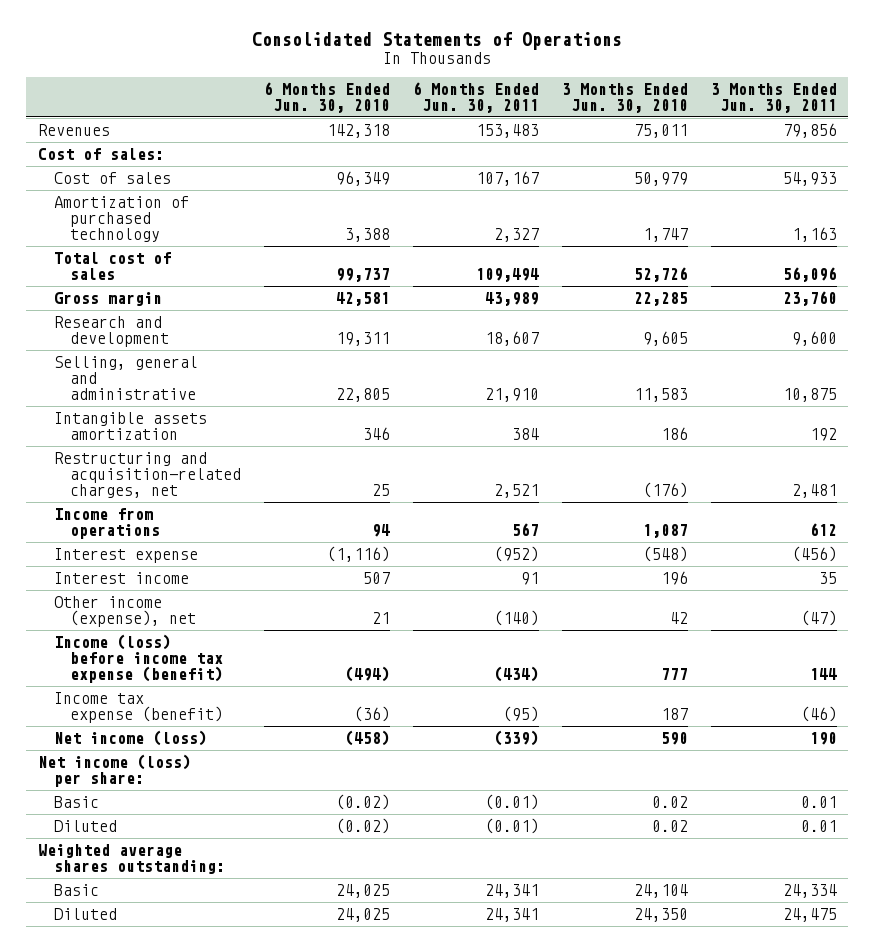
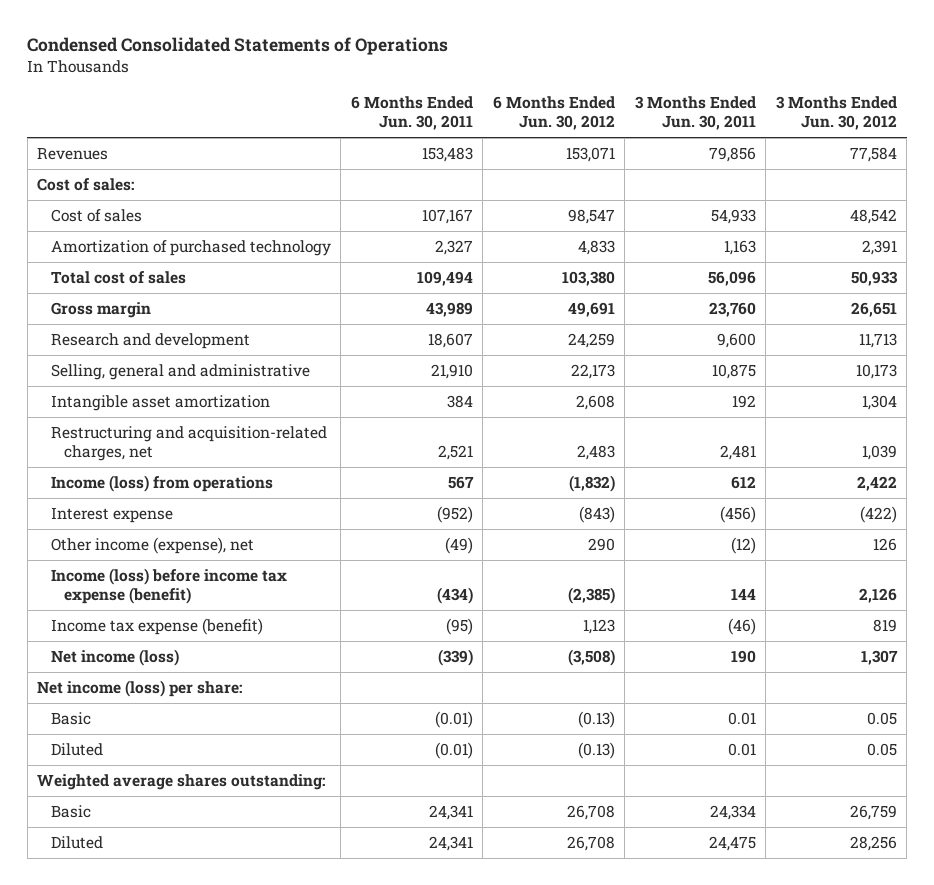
[252,32,623,51] Consolidated Statements of Operations -> [27,37,449,56] Condensed Consolidated Statements of Operations
[263,81,390,113] 6 Months Ended Jun. 30, 2010 -> none
[561,82,688,113] 3 Months Ended Jun. 30, 2010 -> none
none -> [492,95,615,131] 6 Months Ended Jun. 30, 2012
none -> [775,95,897,131] 3 Months Ended Jun. 30, 2012
[53,412,207,440] Intangible assets amortization -> [50,394,270,411] Intangible asset amortization
[53,508,161,539] Income from operations -> [50,474,273,492] Income (loss) from operations
[53,572,189,585] Interest income -> none
[493,609,539,626] (140) -> [444,536,473,554] (49)
[800,609,837,626] (47) -> [730,536,756,554] (12)

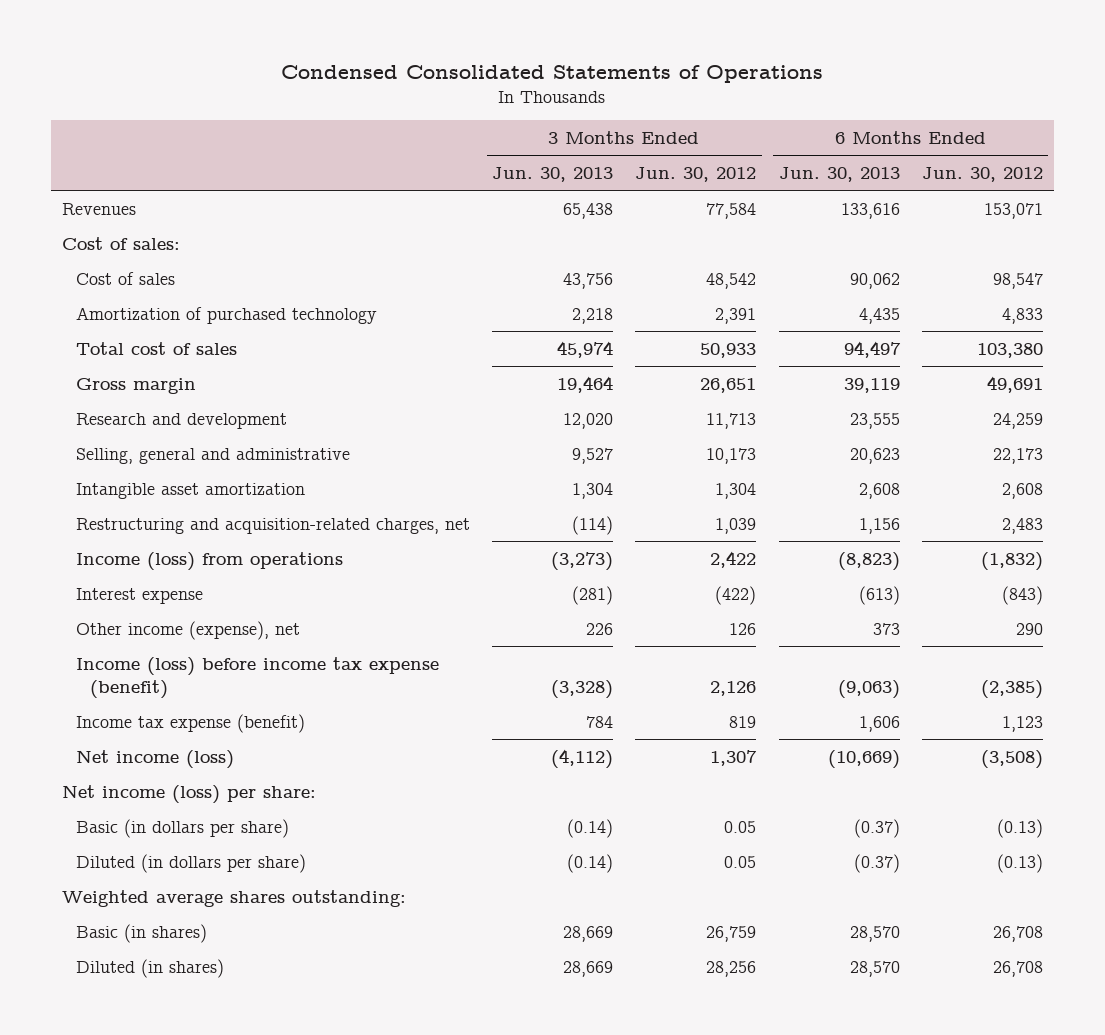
[350,95,473,131] 6 Months Ended Jun. 30, 2011 -> none
[634,95,756,131] 3 Months Ended Jun. 30, 2011 -> none
none -> [492,166,614,182] Jun. 30, 2013
none -> [778,166,900,182] Jun. 30, 2013
[50,711,91,725] Basic -> [76,818,290,838] Basic (in dollars per share)
[50,742,103,756] Diluted -> [76,853,307,873] Diluted (in dollars per share)
[50,804,91,818] Basic -> [76,923,208,943] Basic (in shares)
[50,835,103,849] Diluted -> [76,958,225,978] Diluted (in shares)

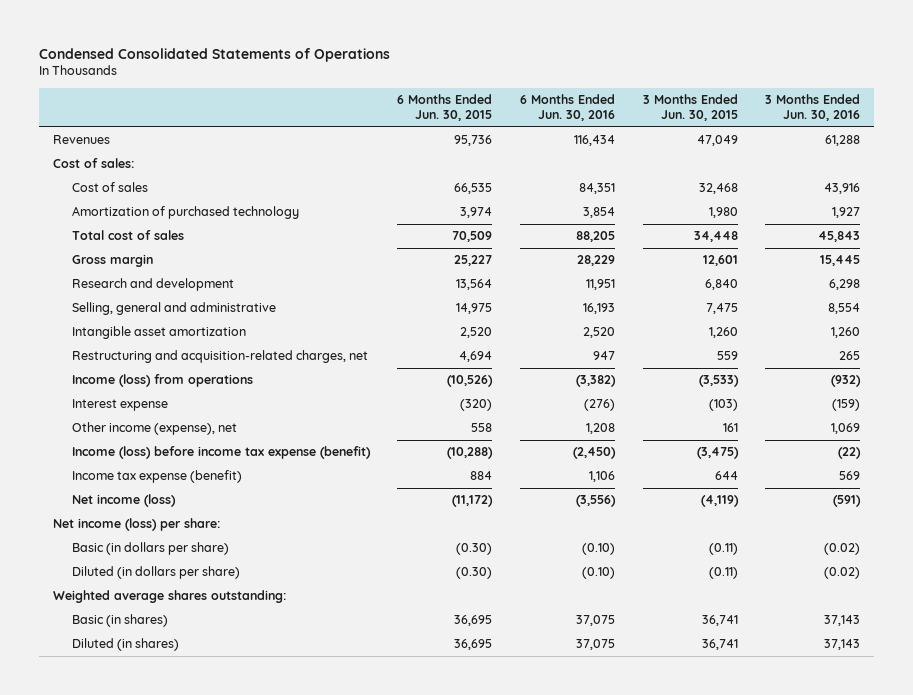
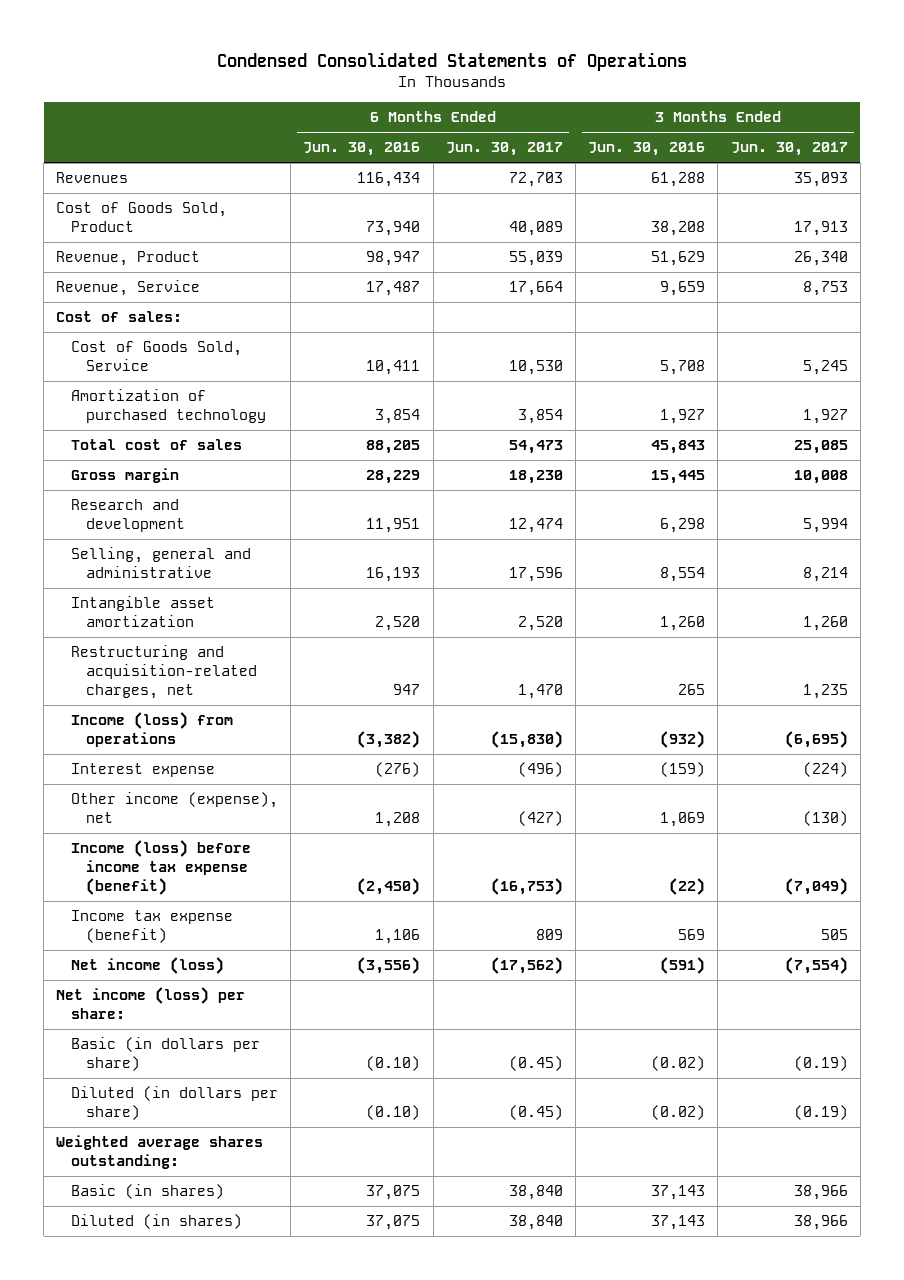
[397,93,493,122] 6 Months Ended Jun. 30, 2015 -> none
[642,93,738,122] 3 Months Ended Jun. 30, 2015 -> none
none -> [445,142,563,157] Jun. 30, 2017
none -> [730,142,848,157] Jun. 30, 2017
none -> [56,202,228,233] Cost of Goods Sold, Product
none -> [56,251,201,267] Revenue, Product
none -> [56,280,201,297] Revenue, Service
[71,182,148,193] Cost of sales -> none
none -> [70,341,242,372] Cost of Goods Sold, Service

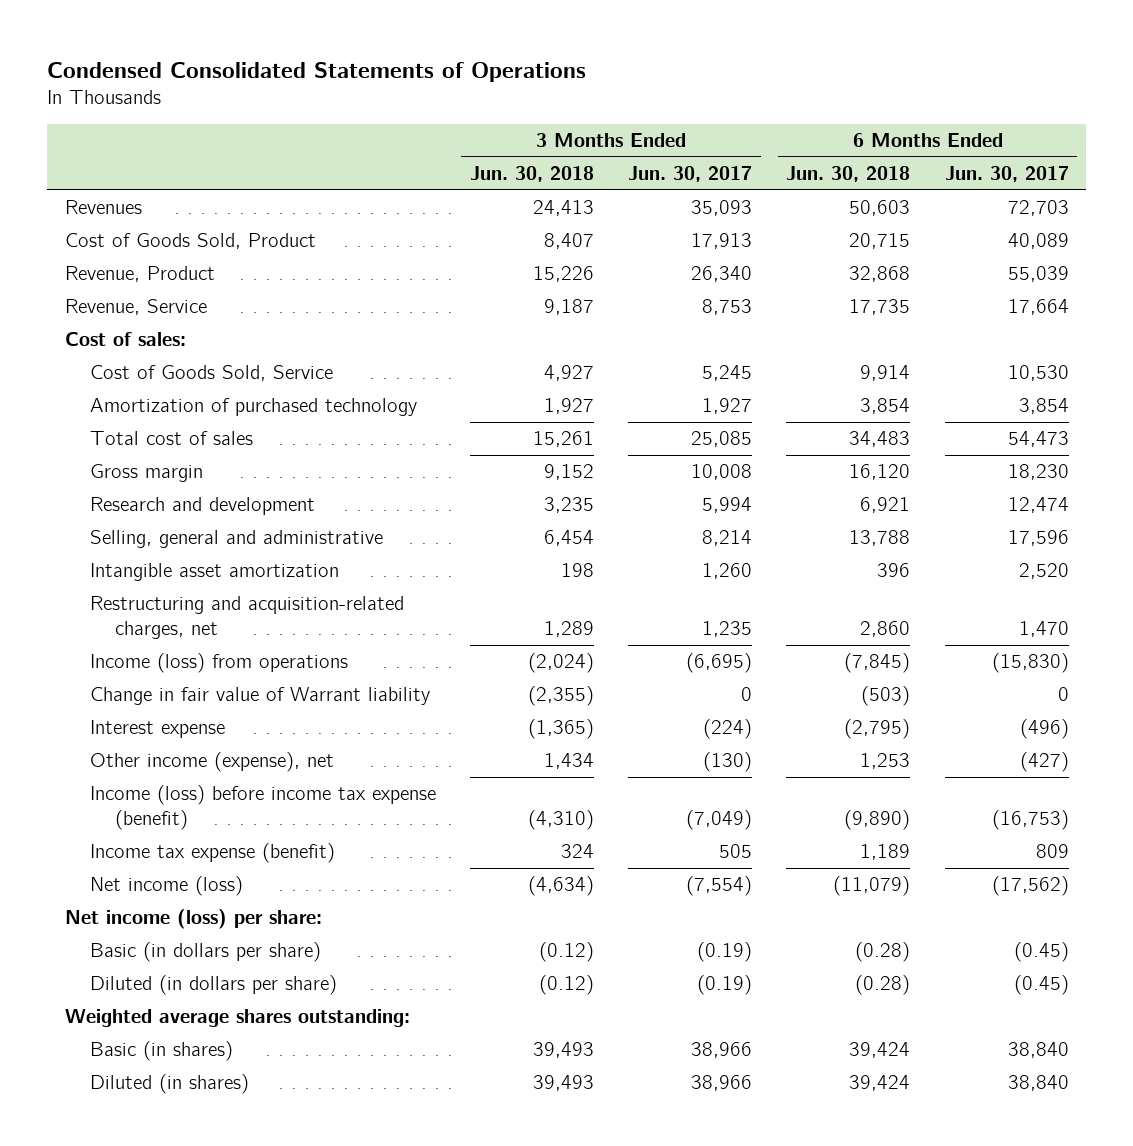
[303,142,421,157] Jun. 30, 2016 -> none
[588,142,706,157] Jun. 30, 2016 -> none
none -> [469,165,594,182] Jun. 30, 2018
none -> [786,165,911,182] Jun. 30, 2018
none -> [89,687,430,706] Change in fair value of Warrant liability

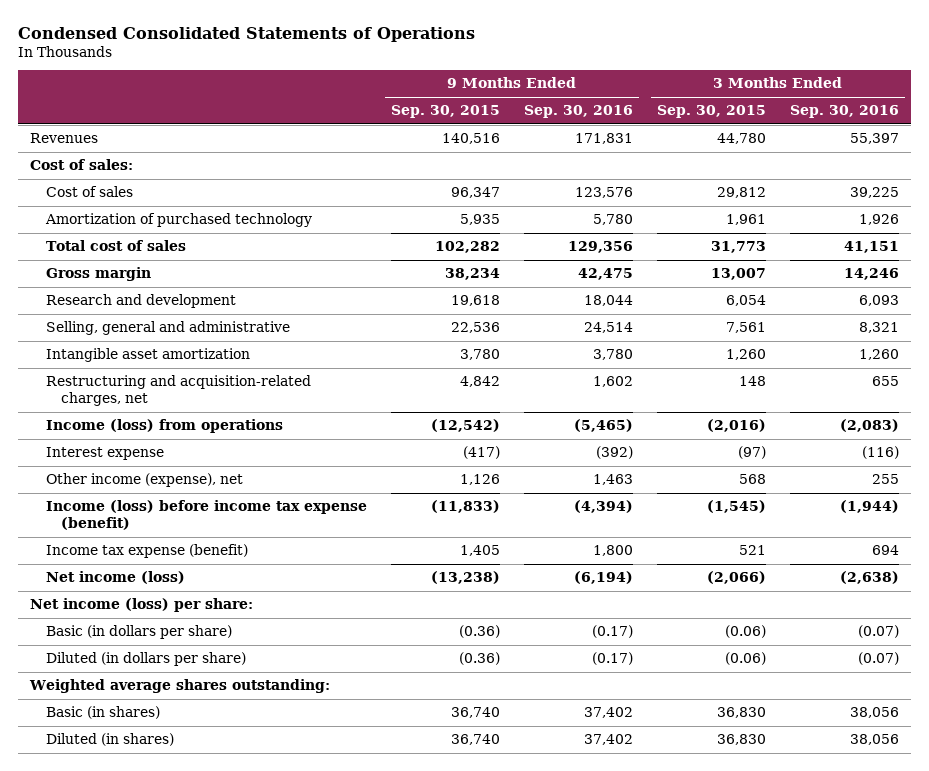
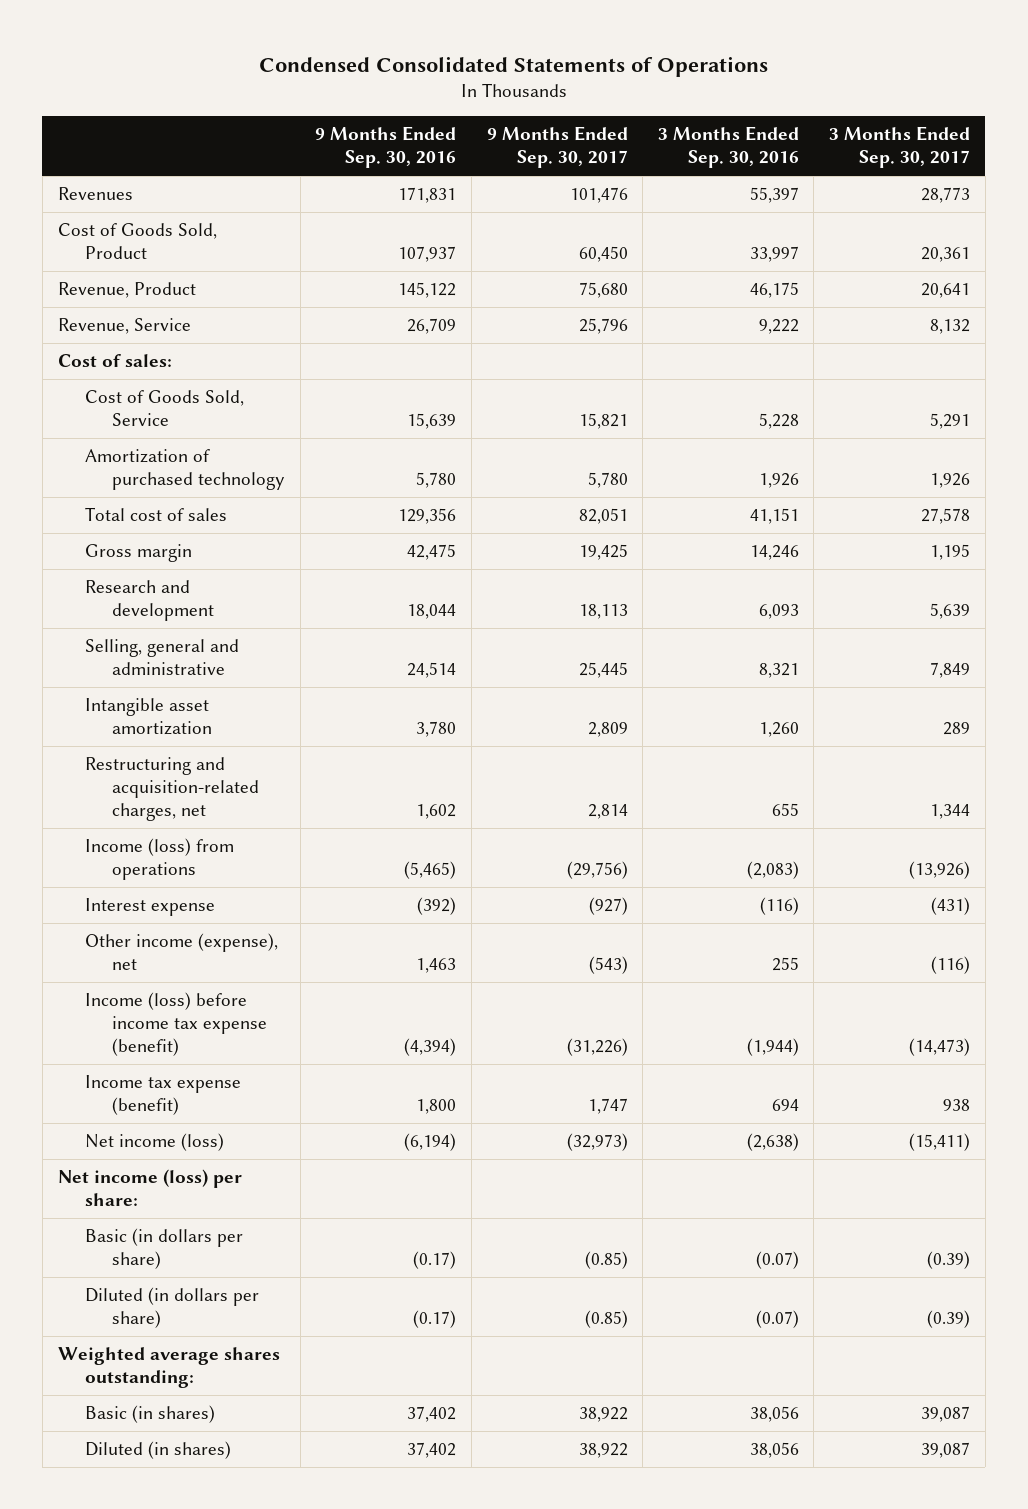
[390,105,500,119] Sep. 30, 2015 -> none
[656,105,766,119] Sep. 30, 2015 -> none
none -> [486,126,628,169] 9 Months Ended Sep. 30, 2017
none -> [829,126,971,169] 3 Months Ended Sep. 30, 2017
none -> [57,223,217,260] Cost of Goods Sold, Product
none -> [57,282,196,299] Revenue, Product
none -> [57,318,191,335] Revenue, Service
[45,186,133,198] Cost of sales -> none
none -> [84,390,244,427] Cost of Goods Sold, Service

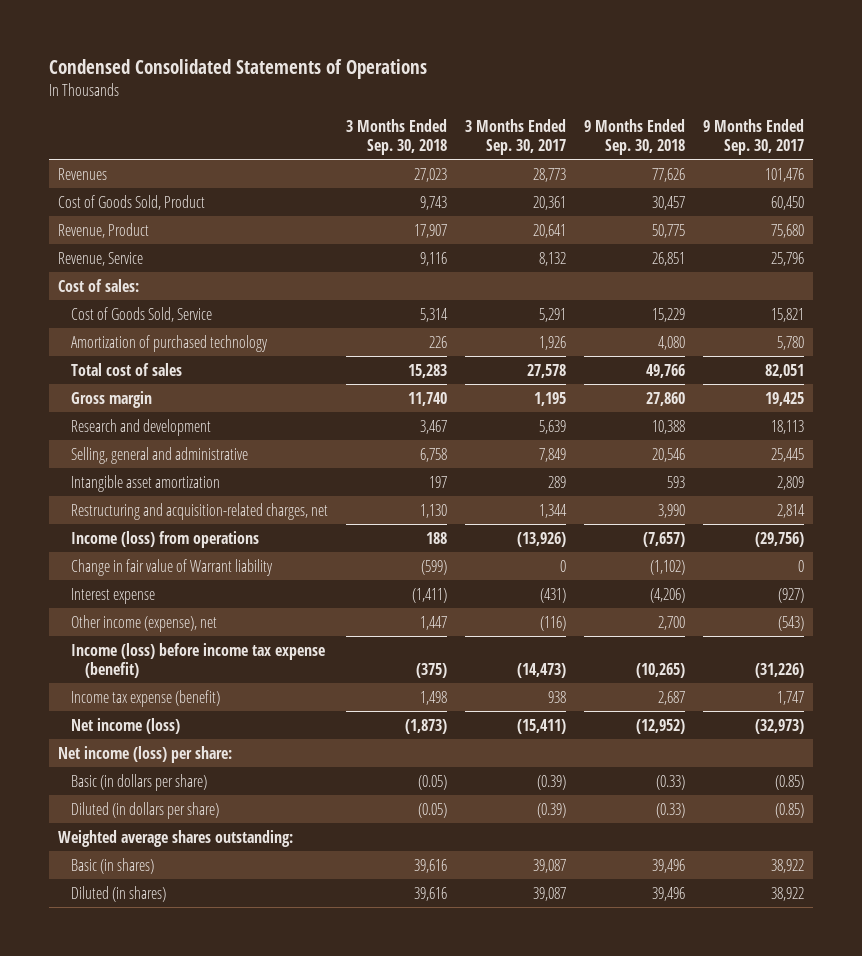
[315,126,457,169] 9 Months Ended Sep. 30, 2016 -> none
[657,126,799,169] 3 Months Ended Sep. 30, 2016 -> none
none -> [346,118,448,155] 3 Months Ended Sep. 30, 2018
none -> [583,118,685,155] 9 Months Ended Sep. 30, 2018
none -> [71,558,274,576] Change in fair value of Warrant liability

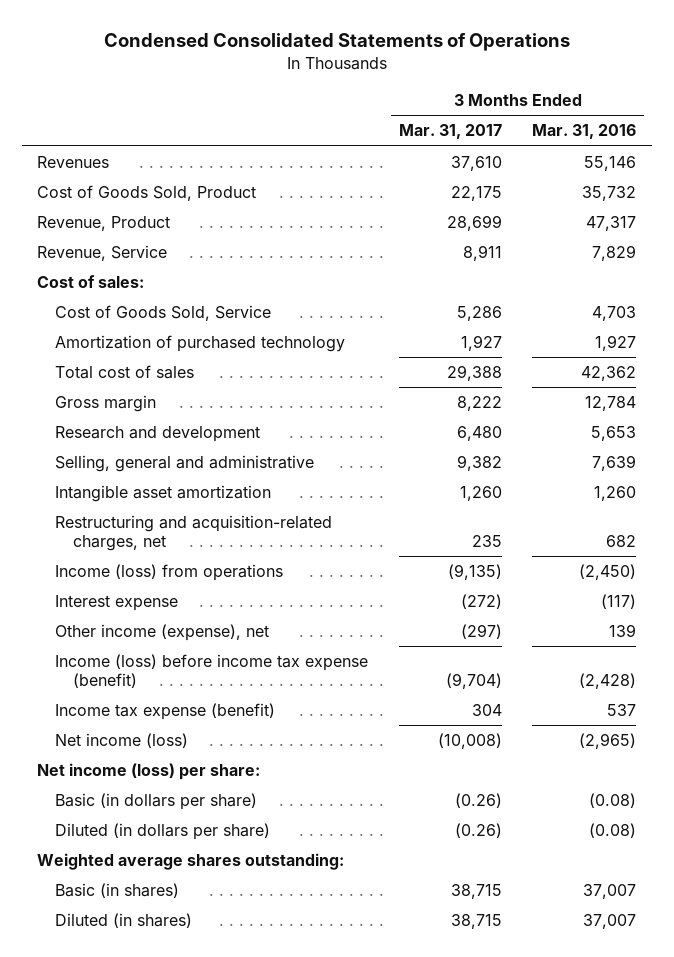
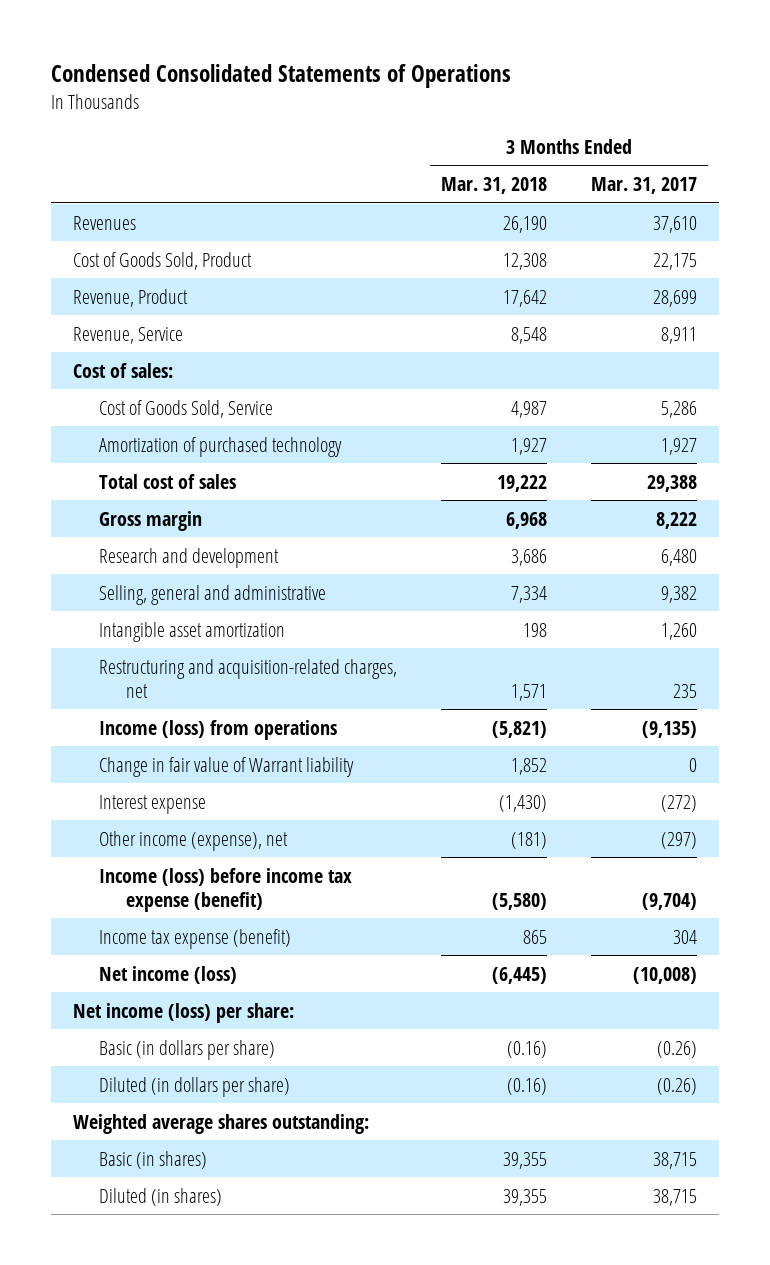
[532,124,637,140] Mar. 31, 2016 -> none
none -> [441,177,548,195] Mar. 31, 2018
none -> [99,756,355,777] Change in fair value of Warrant liability

